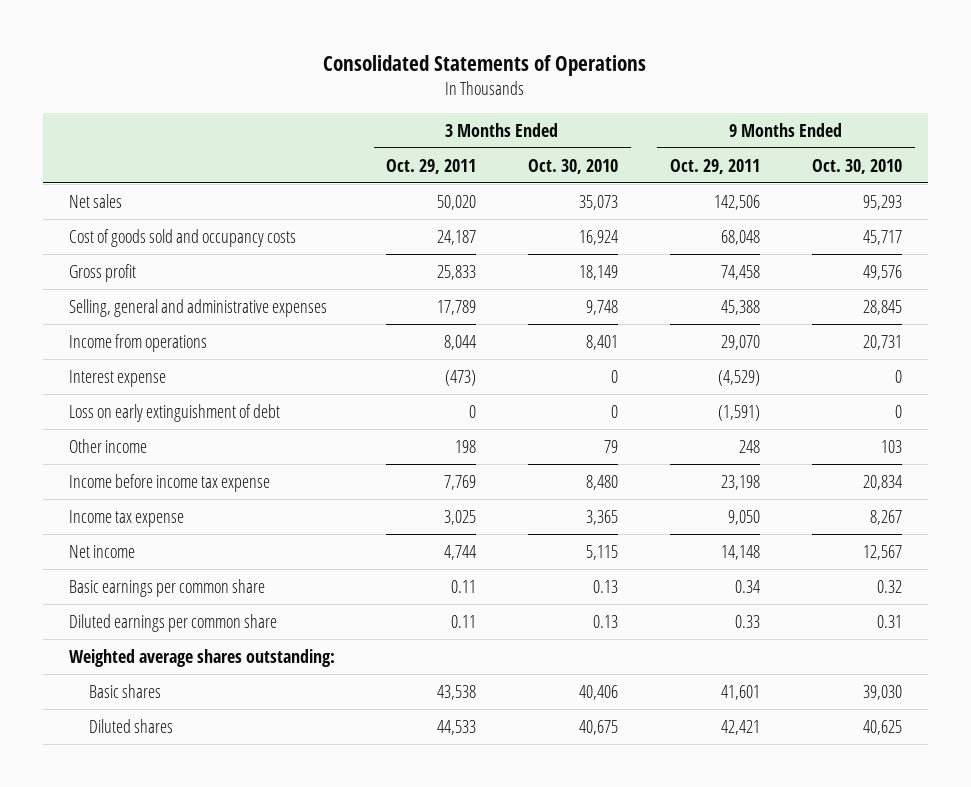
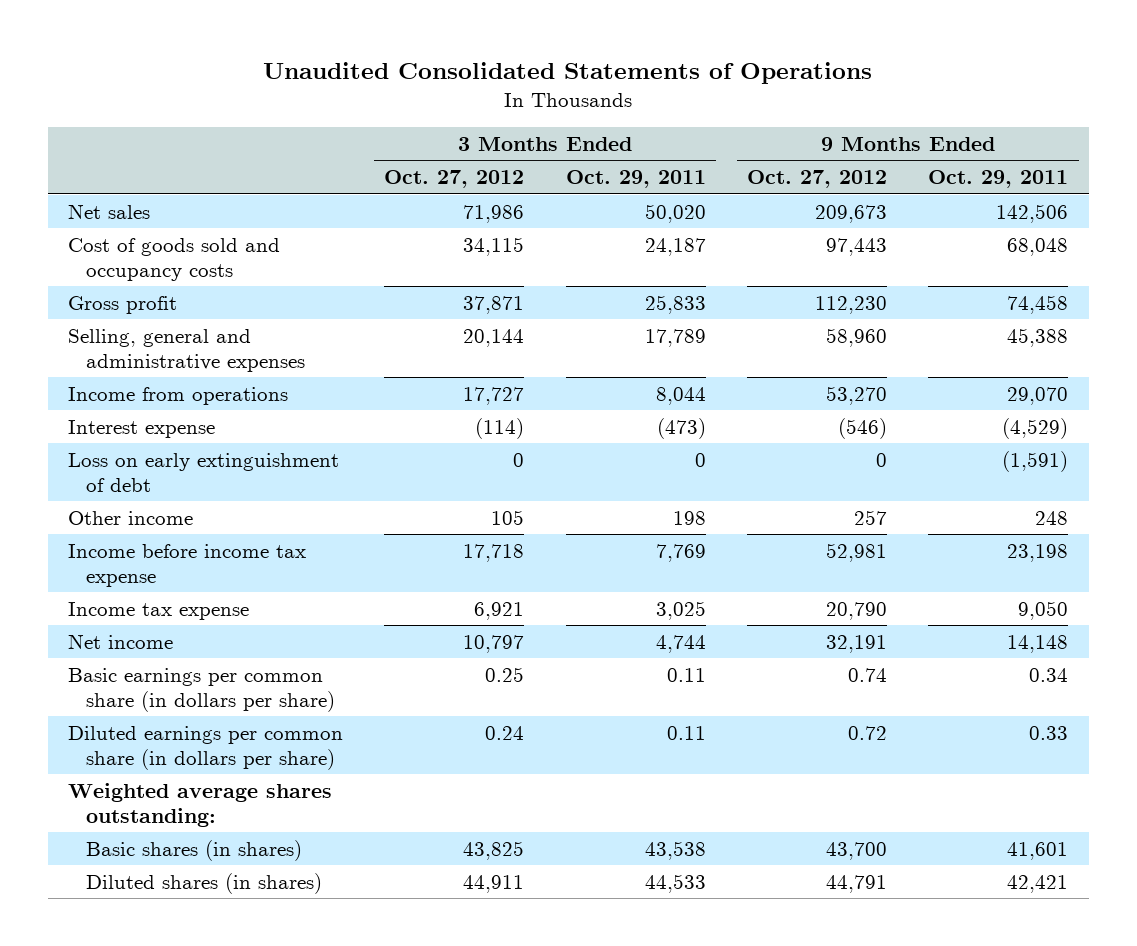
[323,54,647,76] Consolidated Statements of Operations -> [263,62,873,85] Unaudited Consolidated Statements of Operations
[528,158,619,174] Oct. 30, 2010 -> none
[812,158,903,174] Oct. 30, 2010 -> none
none -> [384,170,525,189] Oct. 27, 2012
none -> [747,170,888,189] Oct. 27, 2012
[68,578,265,597] Basic earnings per common share -> [68,667,336,712] Basic earnings per common share (in dollars per share)
[68,613,277,632] Diluted earnings per common share -> [68,725,344,770] Diluted earnings per common share (in dollars per share)
[89,683,162,698] Basic shares -> [86,839,303,861] Basic shares (in shares)
[89,718,174,733] Diluted shares -> [86,872,323,894] Diluted shares (in shares)

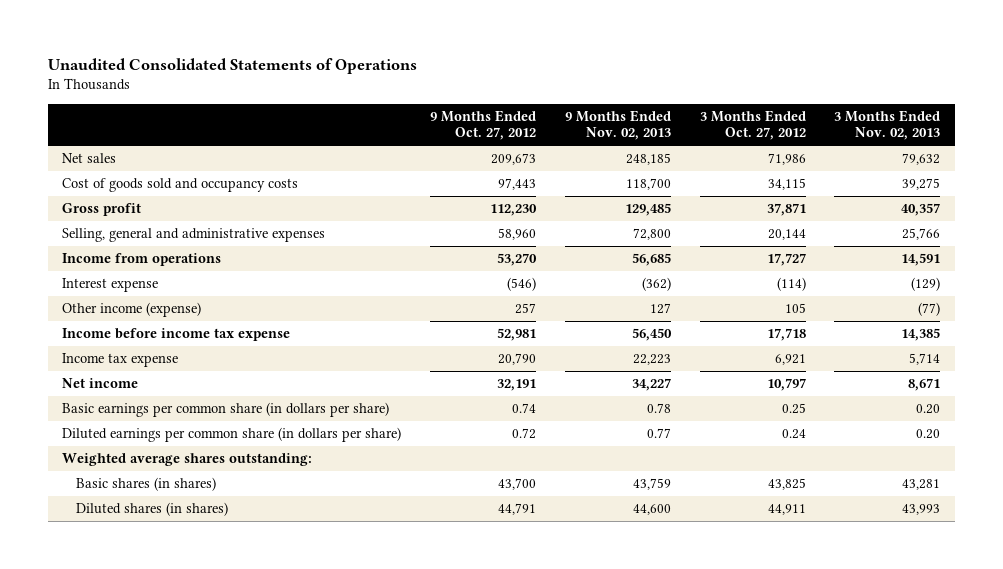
[565,170,706,189] Oct. 29, 2011 -> none
[928,170,1069,189] Oct. 29, 2011 -> none
none -> [564,109,671,141] 9 Months Ended Nov. 02, 2013
none -> [834,109,941,141] 3 Months Ended Nov. 02, 2013
[68,452,340,492] Loss on early extinguishment of debt -> none
[68,510,194,525] Other income -> [62,302,202,318] Other income (expense)

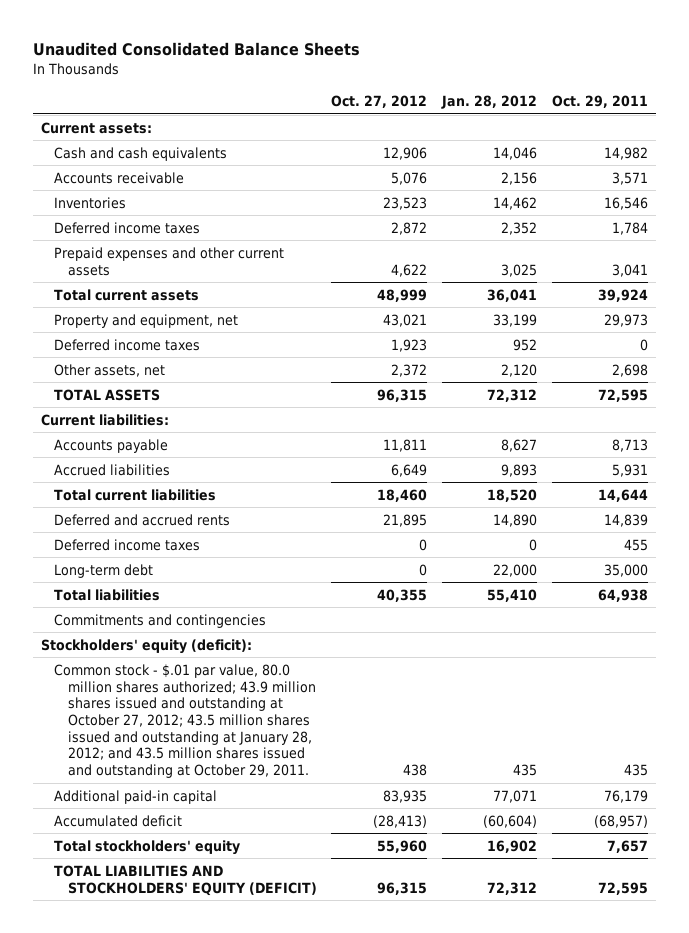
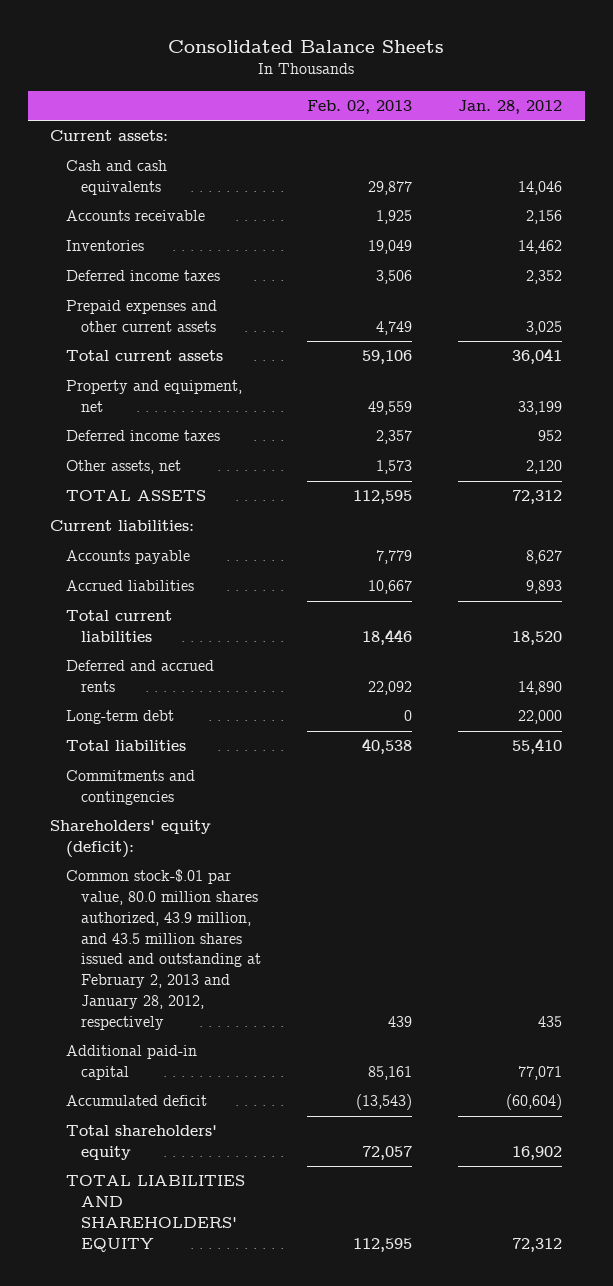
[33,42,361,57] Unaudited Consolidated Balance Sheets -> [168,39,445,53] Consolidated Balance Sheets
[331,95,428,109] Oct. 27, 2012 -> none
[552,95,649,109] Oct. 29, 2011 -> none
none -> [307,100,413,115] Feb. 02, 2013
[54,538,201,551] Deferred income taxes -> none
[40,638,252,654] Stockholders' equity (deficit): -> [50,820,212,859] Shareholders' equity (deficit):
[54,663,316,779] Common stock - $.01 par value, 80.0 million shares authorized; 43.9 million shares issued and outstanding at October 27, 2012; 43.5 million shares issued and outstanding at January 28, 2012; and 43.5 million shares issued and outstanding at October 29, 2011. -> [65,869,262,1030] Common stock-$.01 par value, 80.0 million shares authorized, 43.9 million, and 43.5 million shares issued and outstanding at February 2, 2013 and January 28, 2012, respectively
[54,839,241,855] Total stockholders' equity -> [65,1125,217,1161] Total shareholders' equity
[54,864,317,896] TOTAL LIABILITIES AND STOCKHOLDERS' EQUITY (DEFICIT) -> [65,1175,245,1252] TOTAL LIABILITIES AND SHAREHOLDERS' EQUITY

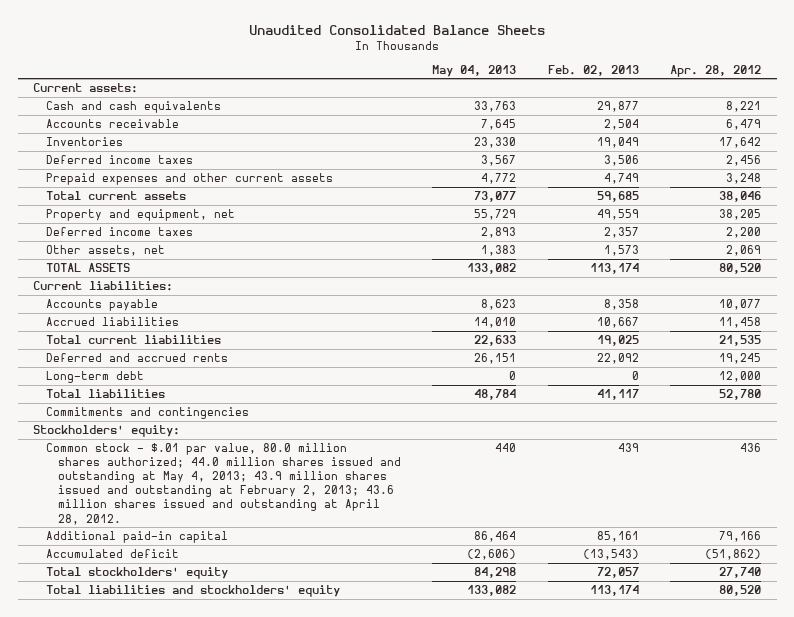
[168,39,445,53] Consolidated Balance Sheets -> [249,24,546,35] Unaudited Consolidated Balance Sheets
[458,100,563,115] Jan. 28, 2012 -> none
none -> [432,64,517,77] May 04, 2013
none -> [669,64,761,77] Apr. 28, 2012
[376,210,413,225] 1,925 -> [603,118,639,130] 2,504
[362,350,413,365] 59,106 -> [596,190,639,202] 59,685
[353,490,413,505] 112,595 -> [589,262,639,274] 113,174
[376,550,413,565] 7,779 -> [603,298,639,310] 8,358
[362,629,413,646] 18,446 -> [596,334,639,346] 19,025
[362,738,413,755] 40,538 -> [596,388,639,400] 41,117
[50,820,212,859] Shareholders' equity (deficit): -> [33,424,181,437] Stockholders' equity:
[65,869,262,1030] Common stock-$.01 par value, 80.0 million shares authorized, 43.9 million, and 43.5 million shares issued and outstanding at February 2, 2013 and January 28, 2012, respectively -> [45,442,401,525] Common stock - $.01 par value, 80.0 million shares authorized; 44.0 million shares issued and outstanding at May 4, 2013; 43.9 million shares issued and outstanding at February 2, 2013; 43.6 million shares issued and outstanding at April 28, 2012.
[65,1125,217,1161] Total shareholders' equity -> [45,566,228,579] Total stockholders' equity
[65,1175,245,1252] TOTAL LIABILITIES AND SHAREHOLDERS' EQUITY -> [45,584,340,597] Total liabilities and stockholders' equity
[353,1237,413,1252] 112,595 -> [589,584,639,596] 113,174

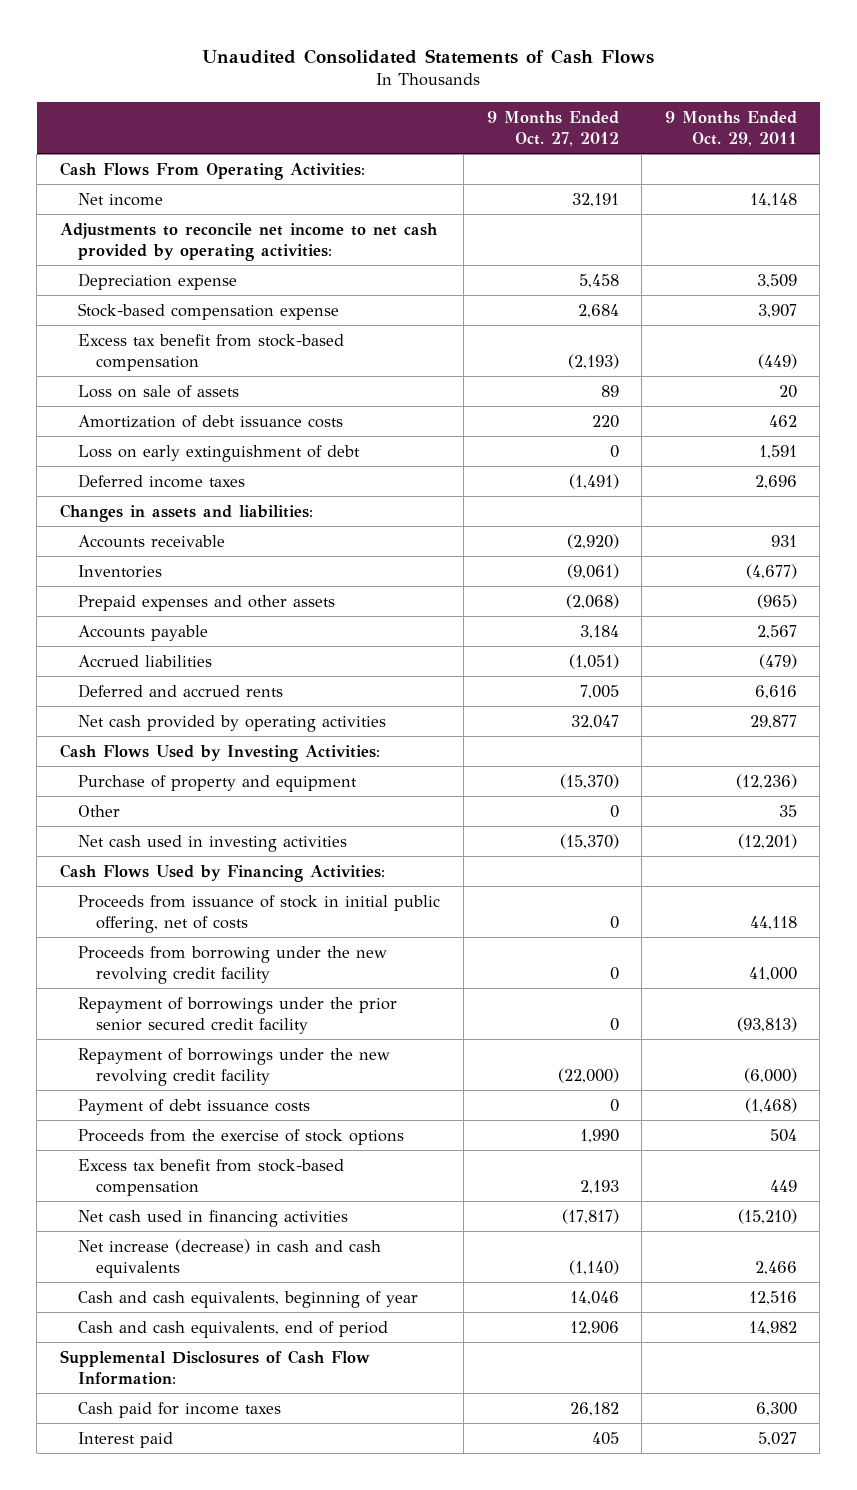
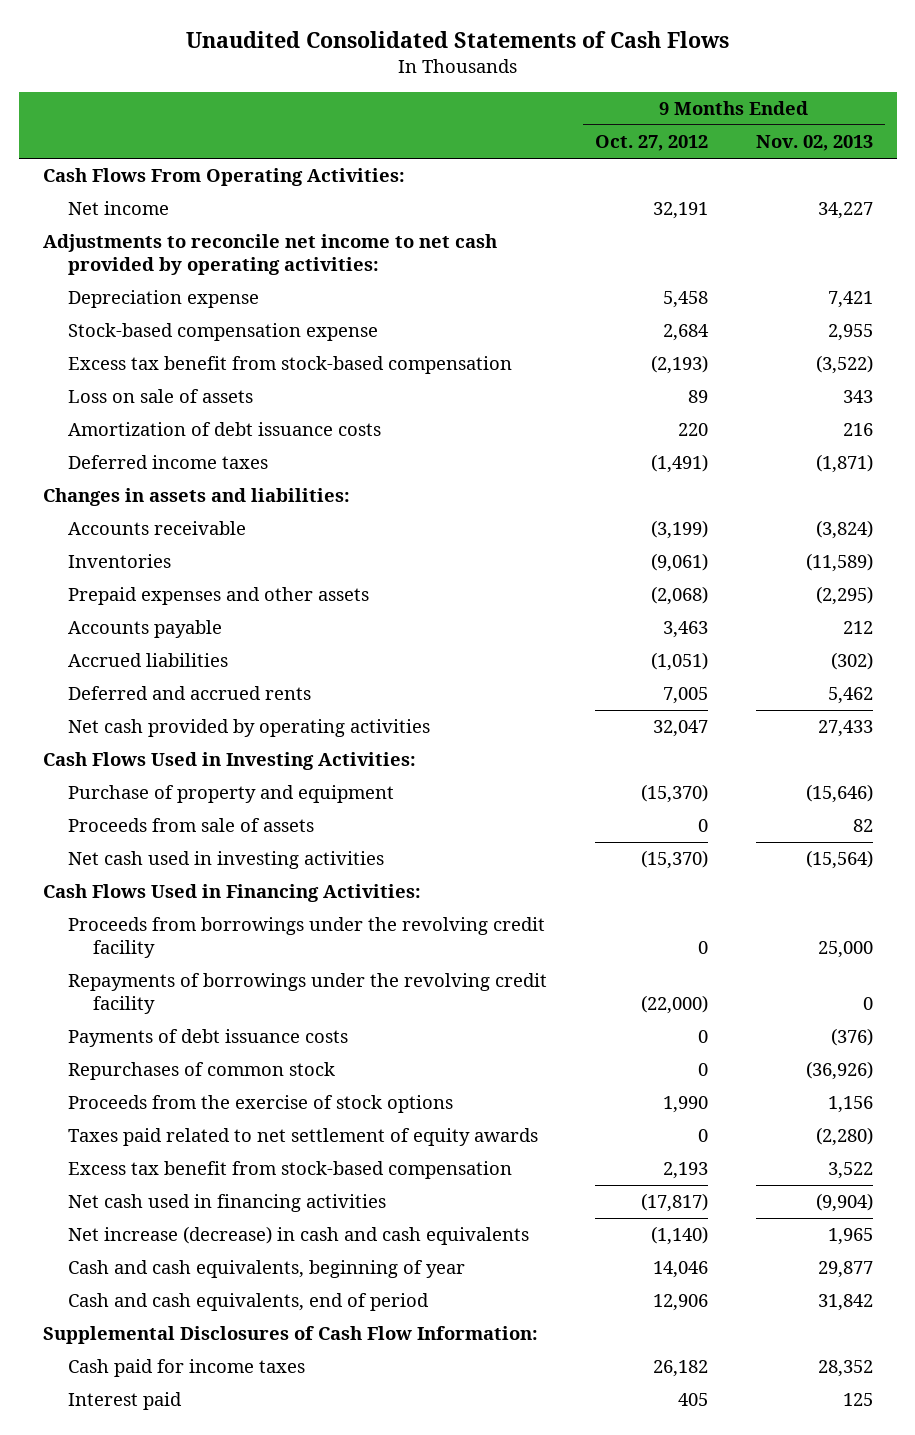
[664,110,797,146] 9 Months Ended Oct. 29, 2011 -> none
none -> [755,135,873,152] Nov. 02, 2013
[78,444,361,462] Loss on early extinguishment of debt -> none
[566,533,619,549] (2,920) -> [650,520,708,540] (3,199)
[579,624,619,639] 3,184 -> [662,621,708,639] 3,463
[60,743,381,762] Cash Flows Used by Investing Activities: -> [42,752,416,771] Cash Flows Used in Investing Activities:
[78,804,121,817] Other -> none
none -> [67,818,314,833] Proceeds from sale of assets
[78,894,441,933] Proceeds from issuance of stock in initial public offering, net of costs -> none
[78,996,398,1034] Repayment of borrowings under the prior senior secured credit facility -> none
[60,863,386,882] Cash Flows Used by Financing Activities: -> [42,884,421,903] Cash Flows Used in Financing Activities:
[78,945,388,984] Proceeds from borrowing under the new revolving credit facility -> [67,917,545,959] Proceeds from borrowings under the revolving credit facility
[78,1047,391,1086] Repayment of borrowings under the new revolving credit facility -> [67,973,547,1015] Repayments of borrowings under the revolving credit facility
[78,1098,311,1115] Payment of debt issuance costs -> [67,1029,348,1048] Payments of debt issuance costs
none -> [67,1062,335,1081] Repurchases of common stock
none -> [67,1128,538,1147] Taxes paid related to net settlement of equity awards

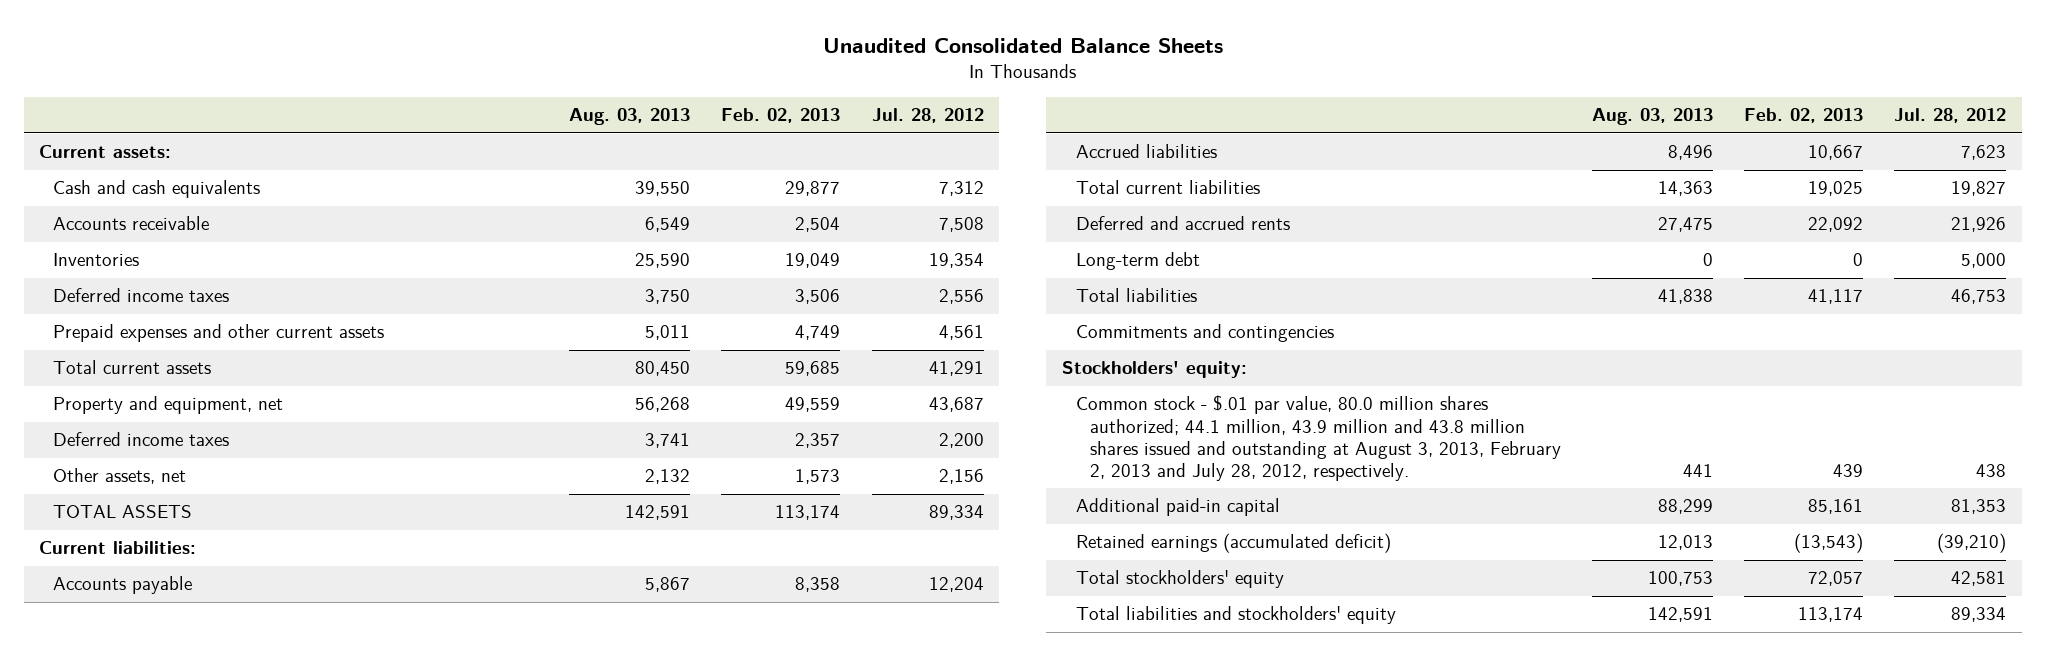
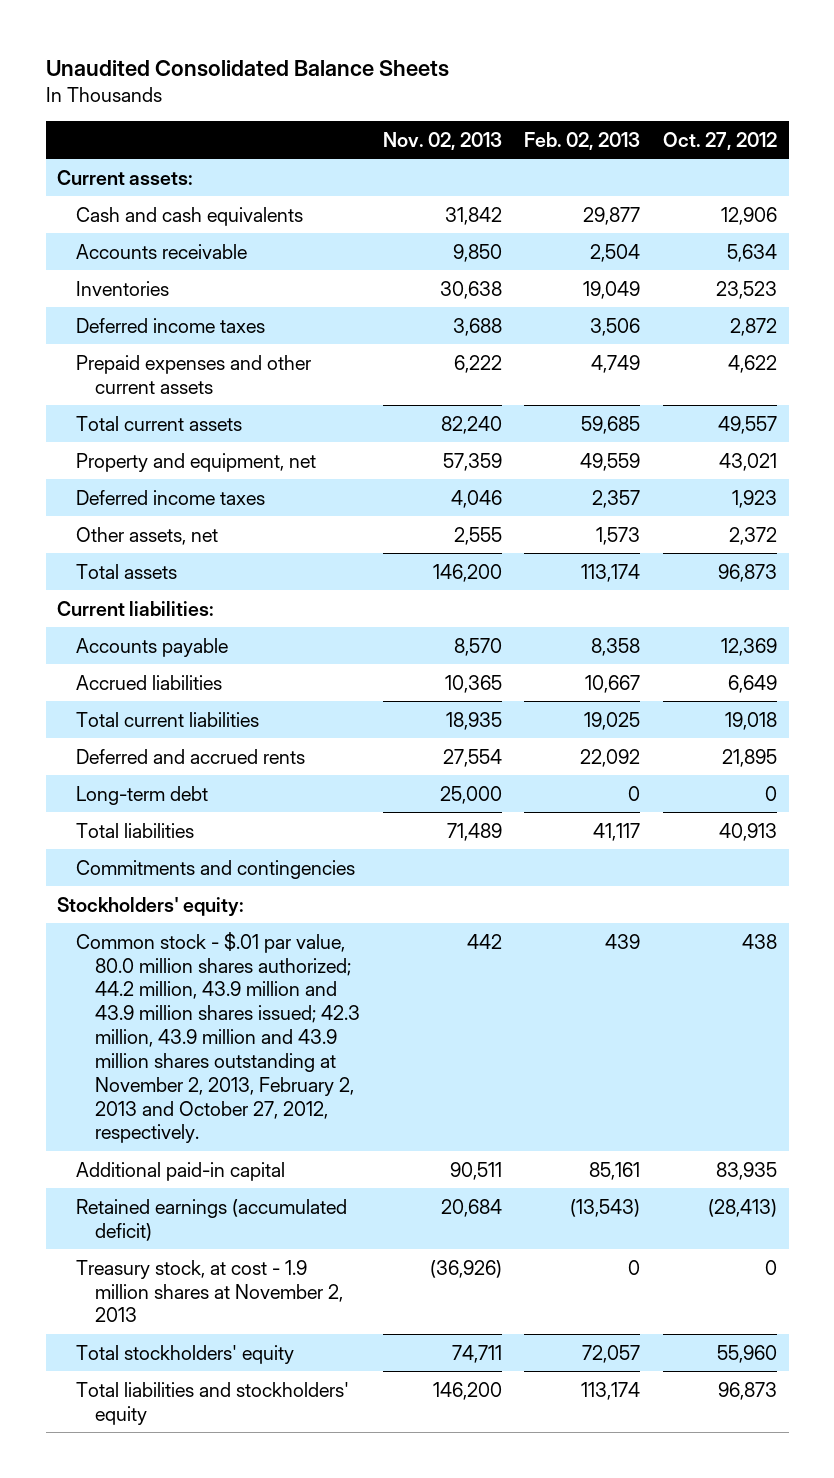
[569,108,691,126] Aug. 03, 2013 -> none
[871,108,984,124] Jul. 28, 2012 -> none
none -> [382,131,502,150] Nov. 02, 2013
none -> [663,131,778,150] Oct. 27, 2012
[53,505,193,519] TOTAL ASSETS -> [75,563,177,579] Total assets
[1075,395,1561,482] Common stock - $.01 par value, 80.0 million shares authorized; 44.1 million, 43.9 million and 43.8 million shares issued and outstanding at August 3, 2013, February 2, 2013 and July 28, 2012, respectively. -> [75,931,360,1144] Common stock - $.01 par value, 80.0 million shares authorized; 44.2 million, 43.9 million and 43.9 million shares issued; 42.3 million, 43.9 million and 43.9 million shares outstanding at November 2, 2013, February 2, 2013 and October 27, 2012, respectively.
none -> [75,1259,343,1323] Treasury stock, at cost - 1.9 million shares at November 2, 2013

